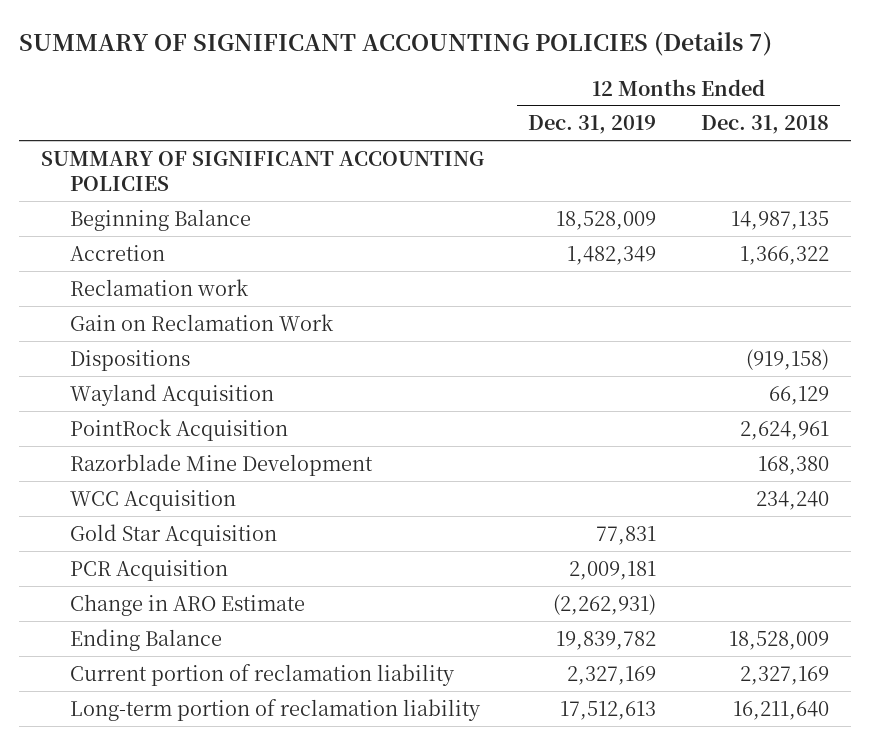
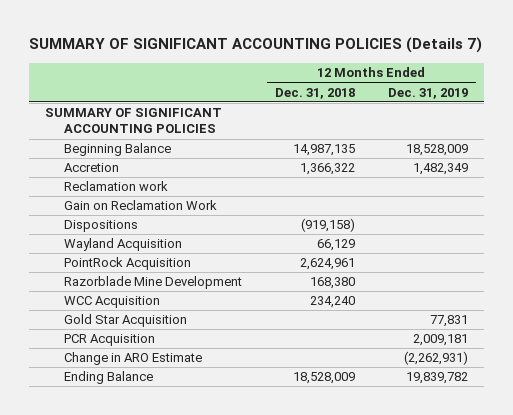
[69,663,455,686] Current portion of reclamation liability -> none
[69,698,481,721] Long-term portion of reclamation liability -> none

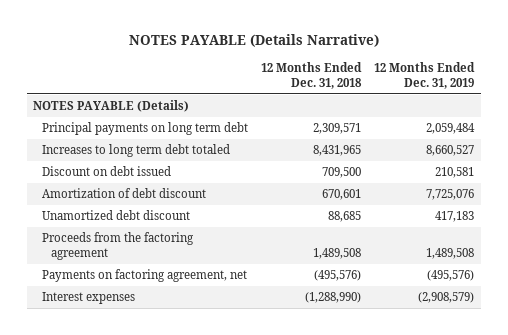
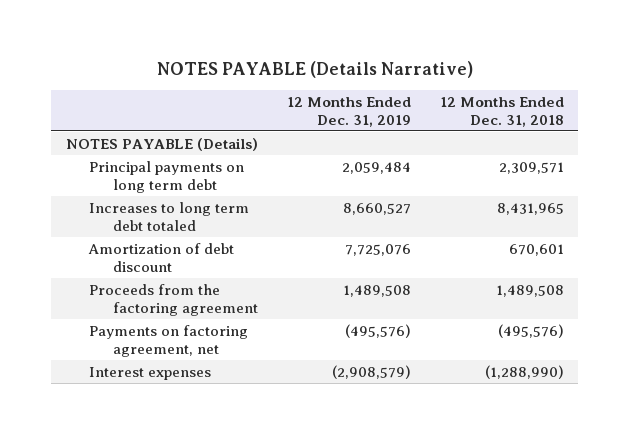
[41,166,171,177] Discount on debt issued -> none
[41,210,190,221] Unamortized debt discount -> none

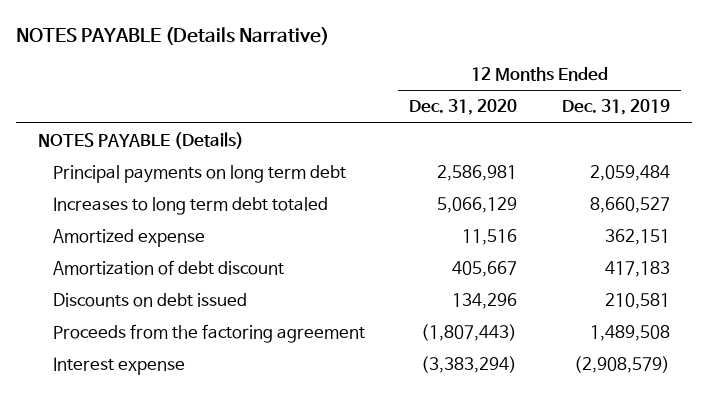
[440,96,565,127] 12 Months Ended Dec. 31, 2018 -> none
none -> [409,99,518,116] Dec. 31, 2020
none -> [52,229,205,248] Amortized expense
[345,243,412,256] 7,725,076 -> [604,261,670,278] 417,183
none -> [52,293,247,308] Discounts on debt issued
[89,324,249,357] Payments on factoring agreement, net -> none
[89,366,212,380] Interest expenses -> [52,357,185,376] Interest expense

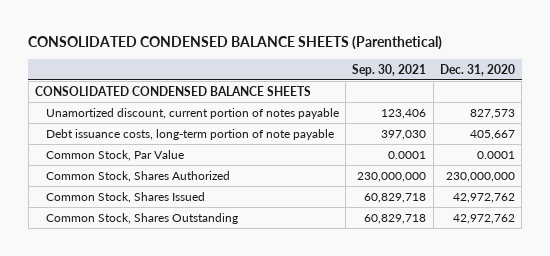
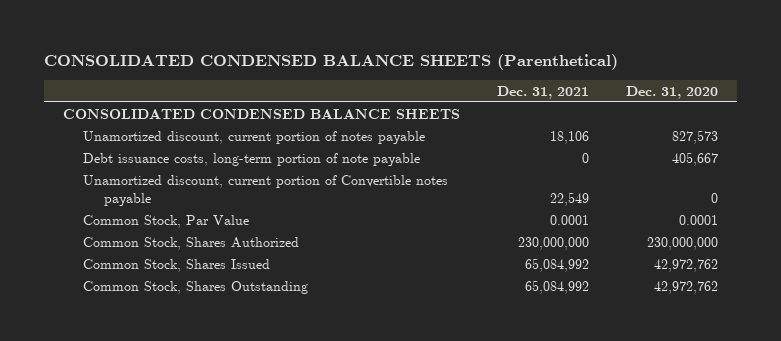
[352,63,427,76] Sep. 30, 2021 -> none
none -> [497,85,590,99] Dec. 31, 2021
none -> [83,174,449,206] Unamortized discount, current portion of Convertible notes payable

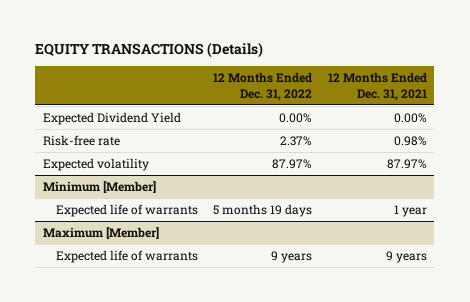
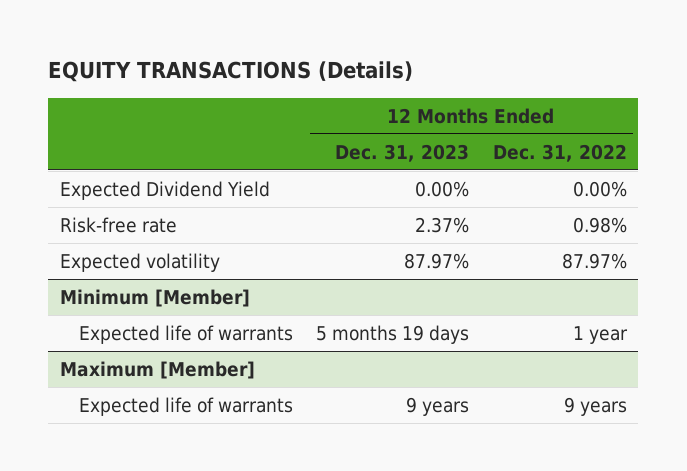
[327,72,427,101] 12 Months Ended Dec. 31, 2021 -> none
none -> [335,143,470,162] Dec. 31, 2023
[280,135,313,146] 2.37% -> [572,217,627,234] 0.98%
[213,203,313,217] 5 months 19 days -> [572,326,628,345] 1 year

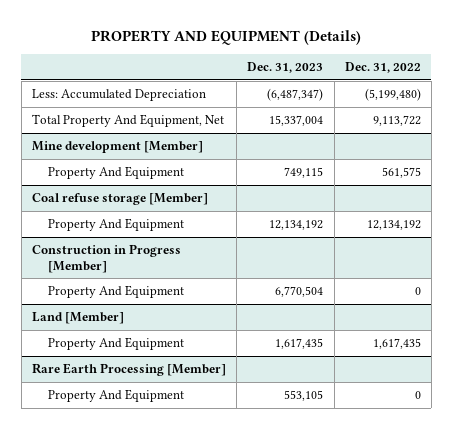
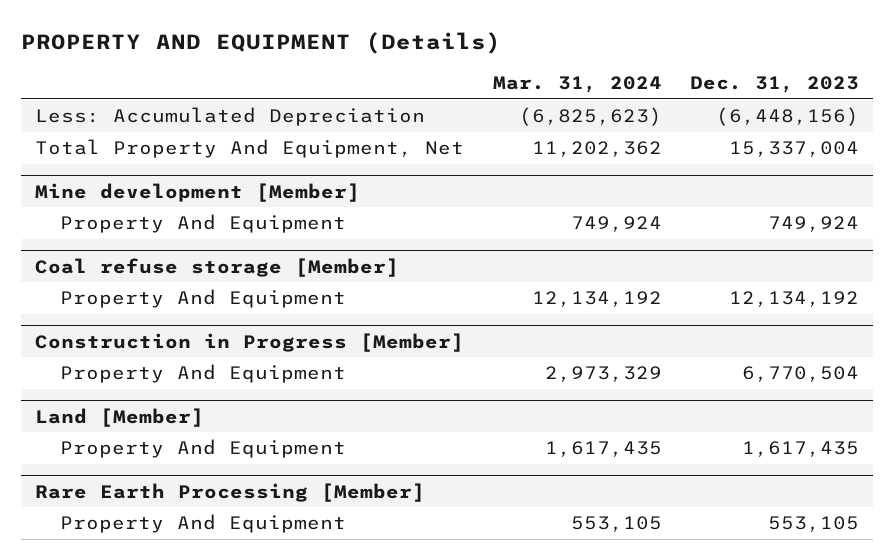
[344,62,421,74] Dec. 31, 2022 -> none
none -> [492,76,662,94] Mar. 31, 2024
[267,87,324,101] (6,487,347) -> [715,107,859,127] (6,448,156)
[284,166,324,178] 749,115 -> [767,216,859,233] 749,924

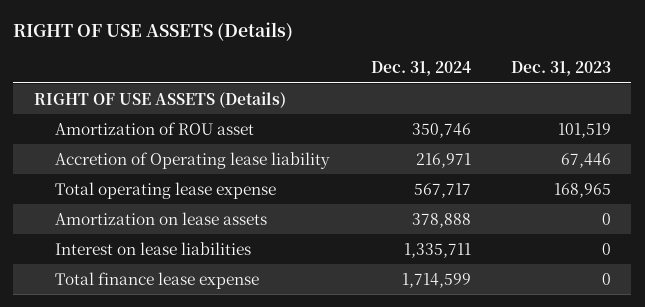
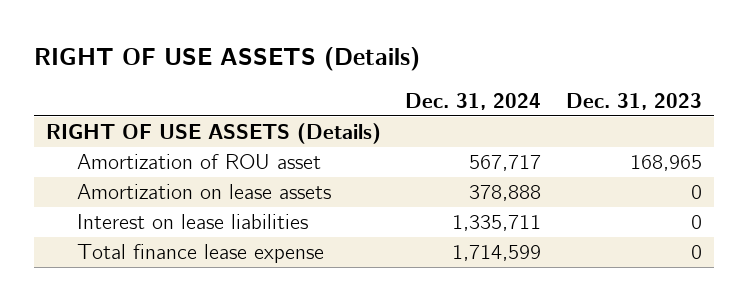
[55,151,331,169] Accretion of Operating lease liability -> none
[55,181,277,199] Total operating lease expense -> none
[411,122,471,138] 350,746 -> [469,154,542,171] 567,717
[558,122,612,138] 101,519 -> [629,154,702,171] 168,965

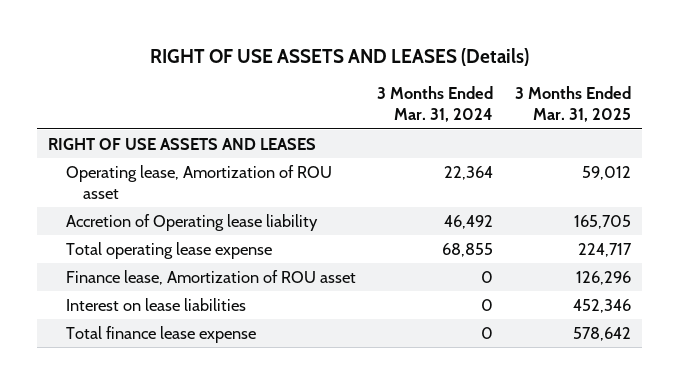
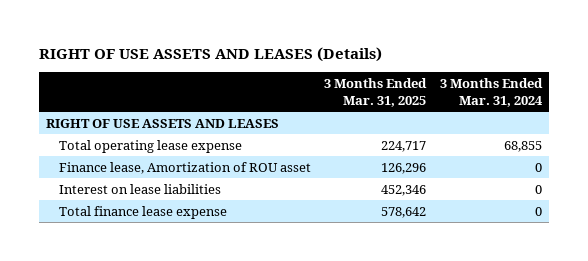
[65,164,332,199] Operating lease, Amortization of ROU asset -> none
[65,213,318,231] Accretion of Operating lease liability -> none

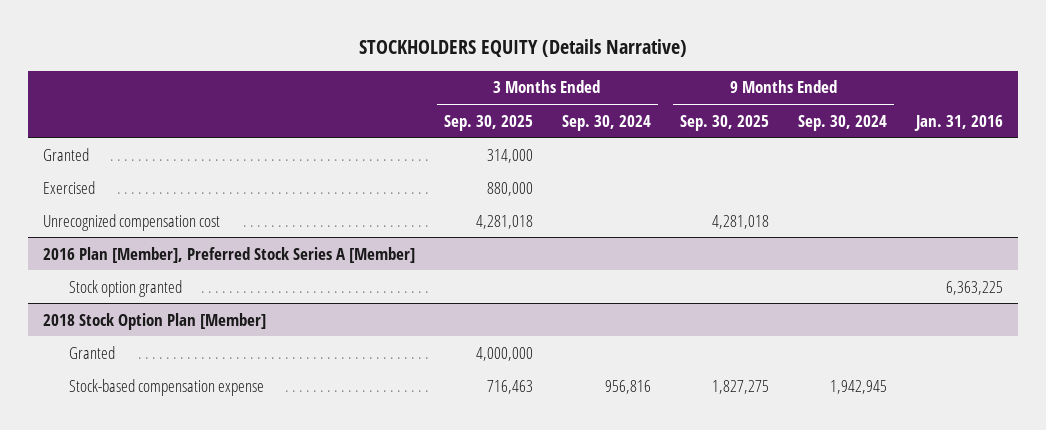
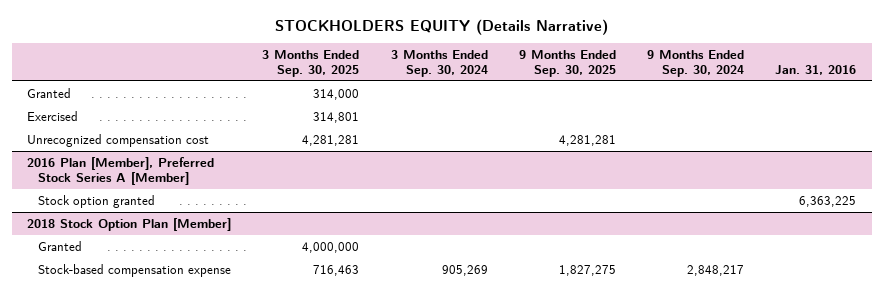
[486,181,533,196] 880,000 -> [313,111,360,123] 314,801
[475,214,533,229] 4,281,018 -> [302,134,360,146] 4,281,281
[712,214,770,229] 4,281,018 -> [558,134,616,146] 4,281,281
[604,379,651,394] 956,816 -> [441,264,488,276] 905,269
[830,379,888,394] 1,942,945 -> [687,264,745,276] 2,848,217

